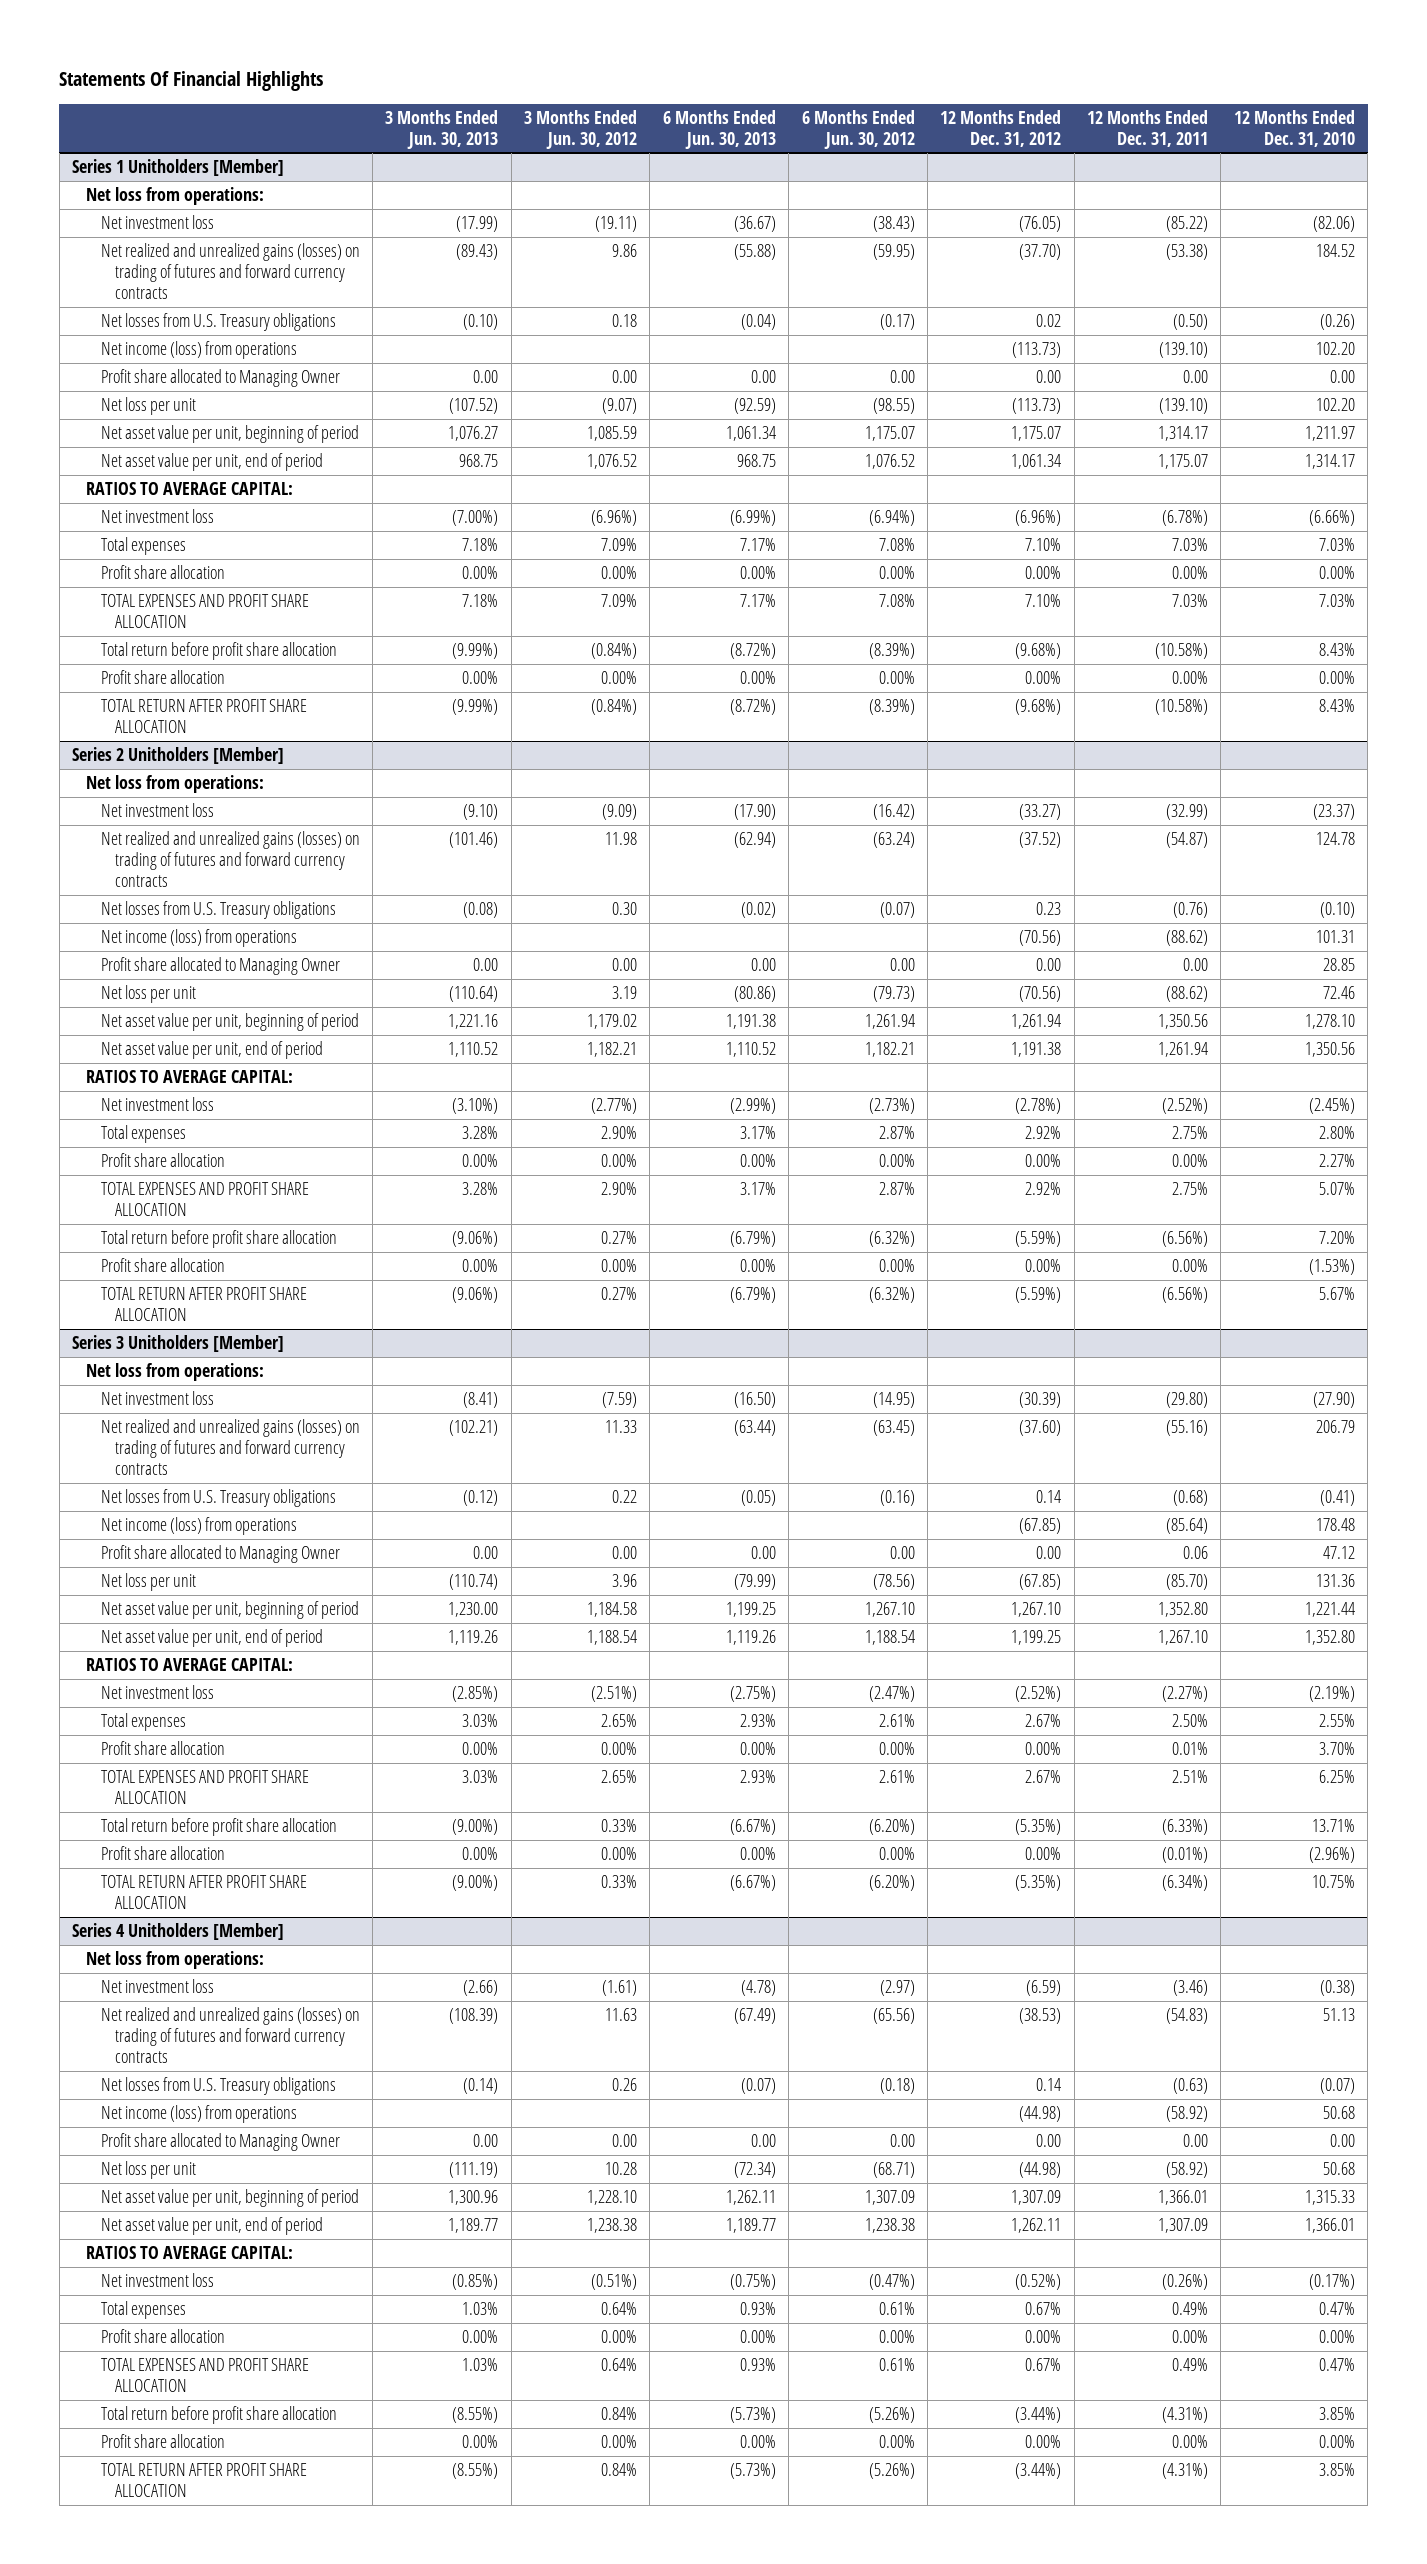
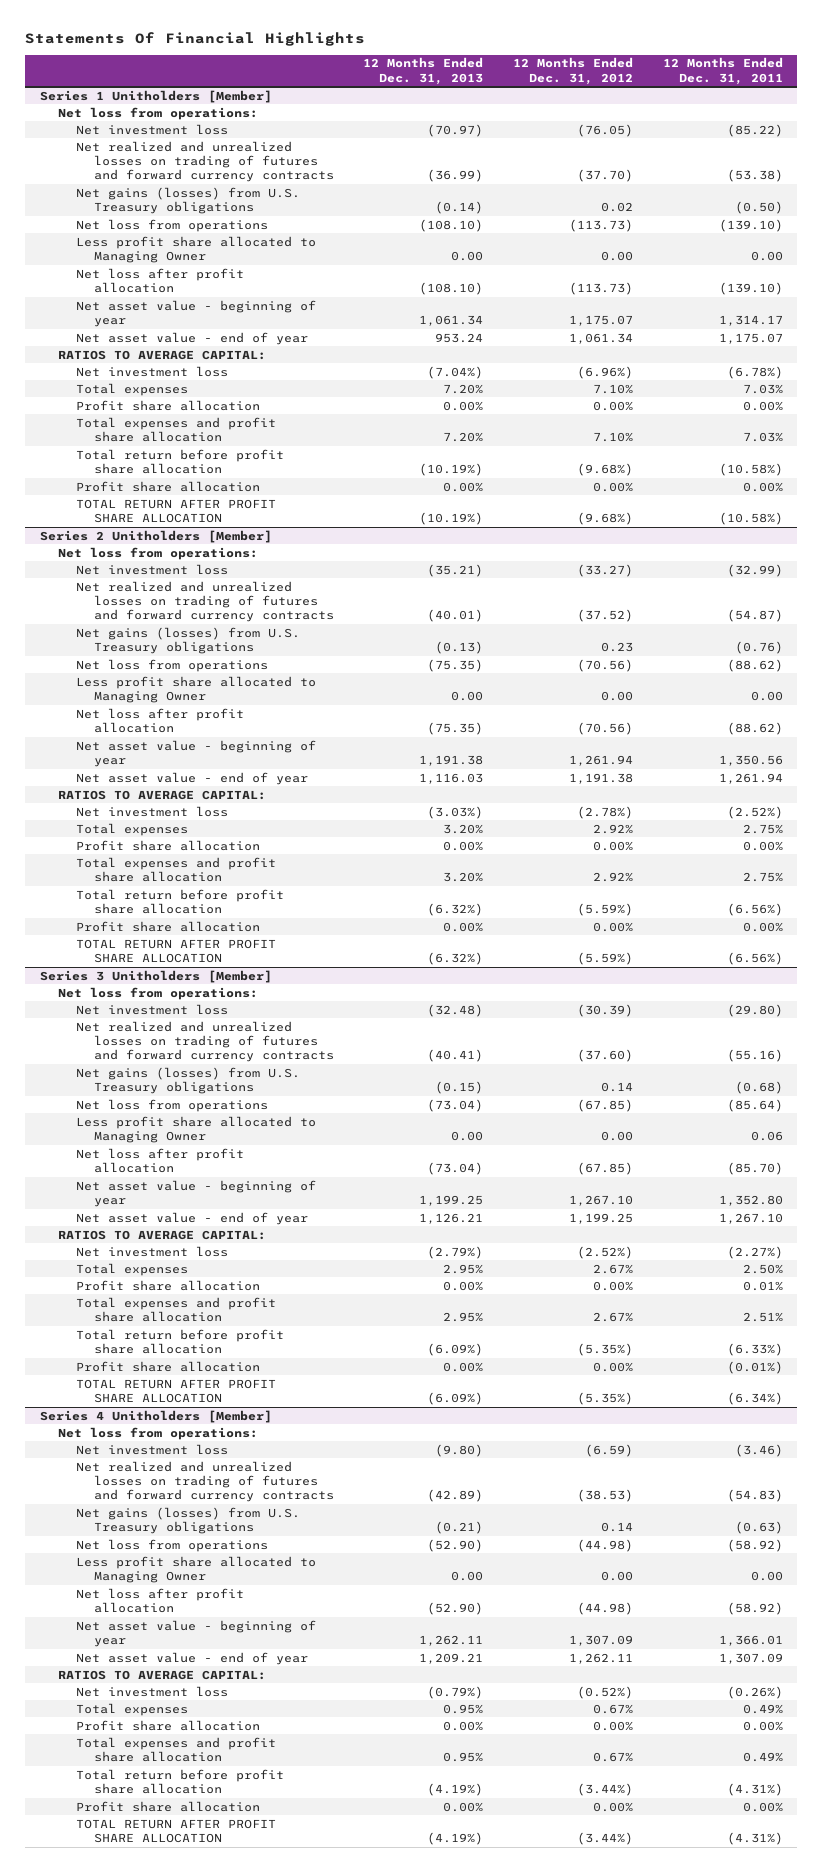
[385,109,499,149] 3 Months Ended Jun. 30, 2013 -> none
[524,109,638,149] 3 Months Ended Jun. 30, 2012 -> none
[662,109,776,149] 6 Months Ended Jun. 30, 2013 -> none
[801,109,915,149] 6 Months Ended Jun. 30, 2012 -> none
[1233,109,1355,147] 12 Months Ended Dec. 31, 2010 -> none
none -> [363,57,484,85] 12 Months Ended Dec. 31, 2013
[100,242,360,300] Net realized and unrealized gains (losses) on trading of futures and forward currency contracts -> [75,140,334,183] Net realized and unrealized losses on trading of futures and forward currency contracts
[100,312,336,331] Net losses from U.S. Treasury obligations -> [75,186,300,215] Net gains (losses) from U.S. Treasury obligations
[100,340,297,359] Net income (loss) from operations -> [75,218,268,232] Net loss from operations
[100,368,340,387] Profit share allocated to Managing Owner -> [75,235,316,264] Less profit share allocated to Managing Owner
[100,396,196,415] Net loss per unit -> [75,267,244,294] Net loss after profit allocation
[100,424,359,443] Net asset value per unit, beginning of period -> [75,299,316,328] Net asset value - beginning of year
[100,452,323,471] Net asset value per unit, end of period -> [75,331,308,345] Net asset value - end of year
[100,593,309,629] TOTAL EXPENSES AND PROFIT SHARE ALLOCATION -> [75,416,276,443] Total expenses and profit share allocation
[100,830,360,888] Net realized and unrealized gains (losses) on trading of futures and forward currency contracts -> [75,580,334,623] Net realized and unrealized losses on trading of futures and forward currency contracts
[100,900,336,919] Net losses from U.S. Treasury obligations -> [75,626,300,655] Net gains (losses) from U.S. Treasury obligations
[100,928,297,947] Net income (loss) from operations -> [75,658,268,672] Net loss from operations
[100,956,340,975] Profit share allocated to Managing Owner -> [75,675,316,704] Less profit share allocated to Managing Owner
[100,984,196,1003] Net loss per unit -> [75,707,244,734] Net loss after profit allocation
[100,1012,359,1031] Net asset value per unit, beginning of period -> [75,739,316,768] Net asset value - beginning of year
[100,1040,323,1059] Net asset value per unit, end of period -> [75,771,308,785] Net asset value - end of year
[100,1181,309,1217] TOTAL EXPENSES AND PROFIT SHARE ALLOCATION -> [75,856,276,883] Total expenses and profit share allocation
[100,1418,360,1476] Net realized and unrealized gains (losses) on trading of futures and forward currency contracts -> [75,1020,334,1063] Net realized and unrealized losses on trading of futures and forward currency contracts
[100,1488,336,1507] Net losses from U.S. Treasury obligations -> [75,1066,300,1095] Net gains (losses) from U.S. Treasury obligations
[100,1516,297,1535] Net income (loss) from operations -> [75,1098,268,1112] Net loss from operations
[100,1544,340,1563] Profit share allocated to Managing Owner -> [75,1115,316,1144] Less profit share allocated to Managing Owner
[100,1572,196,1591] Net loss per unit -> [75,1147,244,1174] Net loss after profit allocation
[100,1600,359,1619] Net asset value per unit, beginning of period -> [75,1179,316,1208] Net asset value - beginning of year
[100,1628,323,1647] Net asset value per unit, end of period -> [75,1211,308,1225] Net asset value - end of year
[100,1769,309,1805] TOTAL EXPENSES AND PROFIT SHARE ALLOCATION -> [75,1296,276,1323] Total expenses and profit share allocation
[100,2006,360,2064] Net realized and unrealized gains (losses) on trading of futures and forward currency contracts -> [75,1460,334,1503] Net realized and unrealized losses on trading of futures and forward currency contracts
[100,2076,336,2095] Net losses from U.S. Treasury obligations -> [75,1506,300,1535] Net gains (losses) from U.S. Treasury obligations
[100,2104,297,2123] Net income (loss) from operations -> [75,1538,268,1552] Net loss from operations
[100,2132,340,2151] Profit share allocated to Managing Owner -> [75,1555,316,1584] Less profit share allocated to Managing Owner
[100,2160,196,2179] Net loss per unit -> [75,1587,244,1614] Net loss after profit allocation
[100,2188,359,2207] Net asset value per unit, beginning of period -> [75,1619,316,1648] Net asset value - beginning of year
[100,2216,323,2235] Net asset value per unit, end of period -> [75,1651,308,1665] Net asset value - end of year
[100,2357,309,2393] TOTAL EXPENSES AND PROFIT SHARE ALLOCATION -> [75,1736,276,1763] Total expenses and profit share allocation

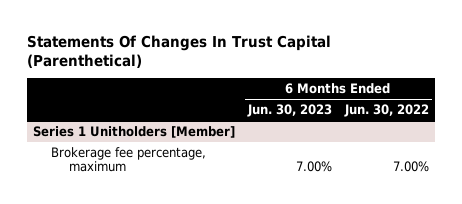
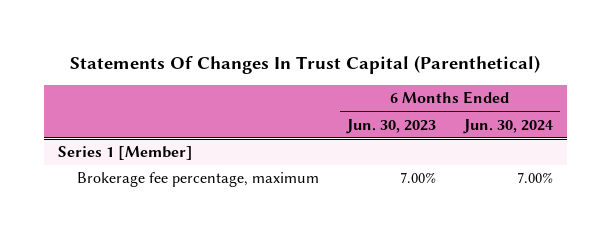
[343,104,429,118] Jun. 30, 2022 -> none
none -> [462,118,553,134] Jun. 30, 2024
[33,125,236,138] Series 1 Unitholders [Member] -> [57,146,193,161] Series 1 [Member]

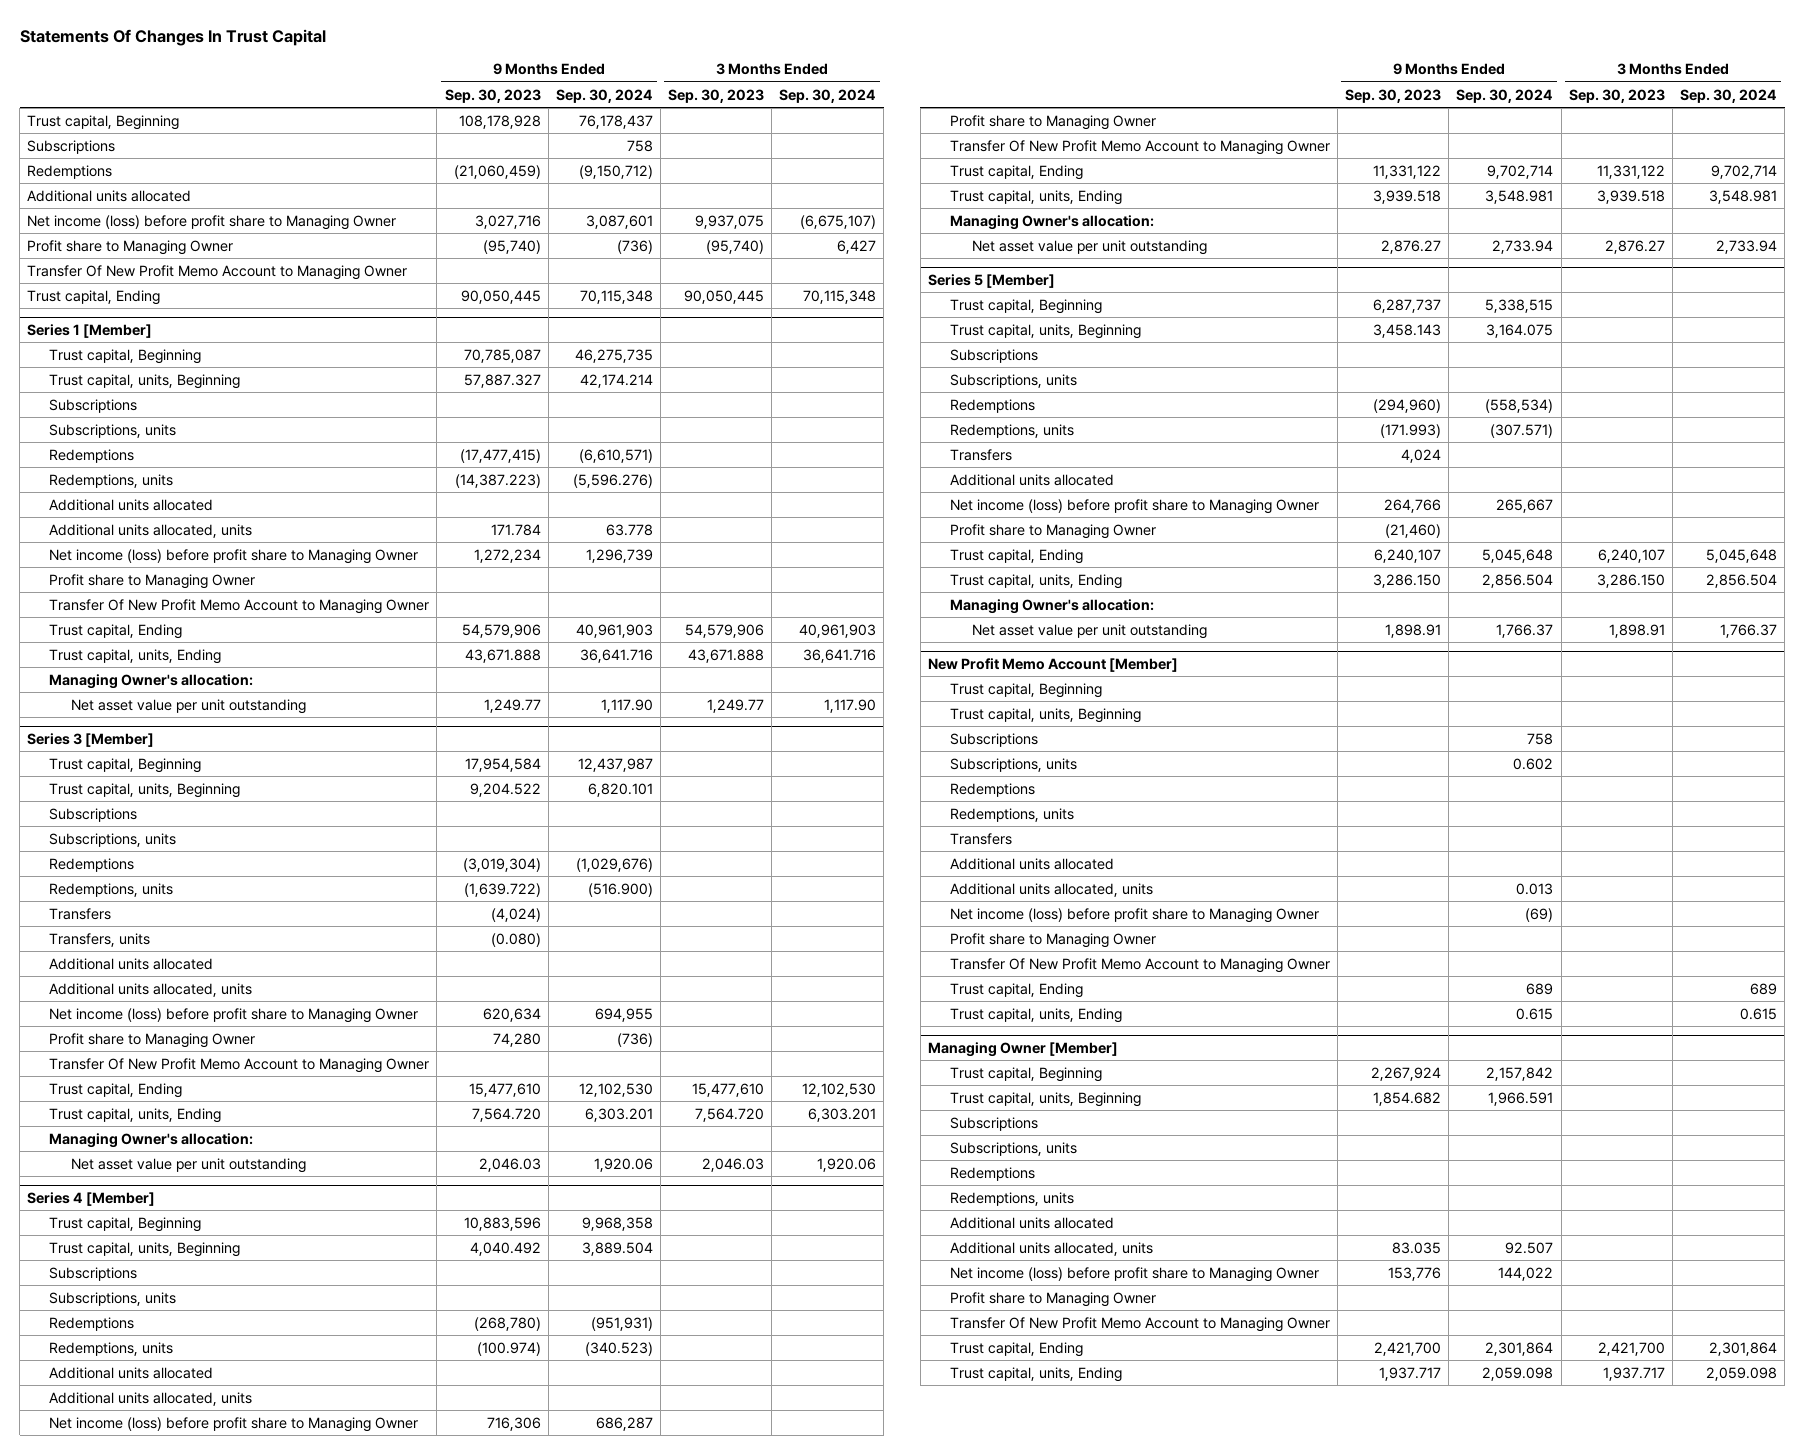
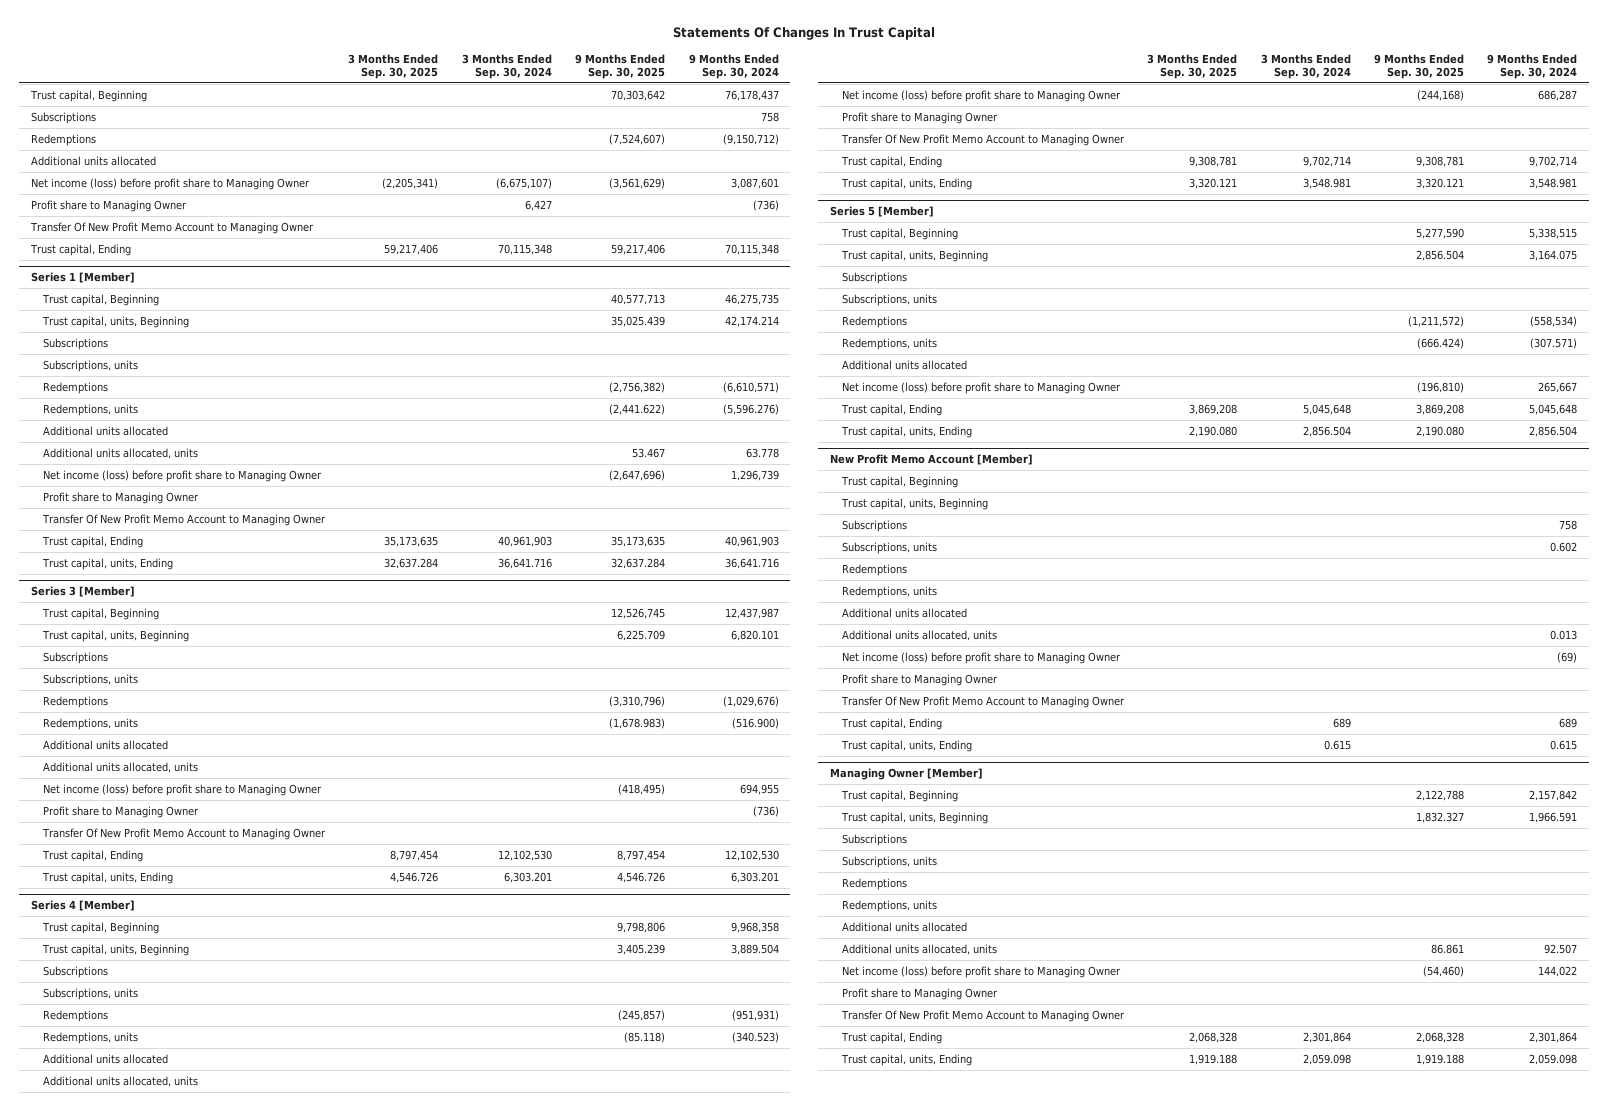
[444,88,541,103] Sep. 30, 2023 -> none
[668,88,765,103] Sep. 30, 2023 -> none
none -> [348,54,439,80] 3 Months Ended Sep. 30, 2025
none -> [575,54,666,80] 9 Months Ended Sep. 30, 2025
[49,673,254,689] Managing Owner's allocation: -> none
[71,698,307,714] Net asset value per unit outstanding -> none
[49,907,112,920] Transfers -> none
[49,932,151,947] Transfers, units -> none
[49,1132,254,1148] Managing Owner's allocation: -> none
[71,1157,307,1173] Net asset value per unit outstanding -> none
[949,214,1154,230] Managing Owner's allocation: -> none
[971,239,1207,255] Net asset value per unit outstanding -> none
[949,448,1012,461] Transfers -> none
[949,523,1156,539] Profit share to Managing Owner -> none
[949,598,1154,614] Managing Owner's allocation: -> none
[971,623,1207,639] Net asset value per unit outstanding -> none
[949,832,1012,845] Transfers -> none

